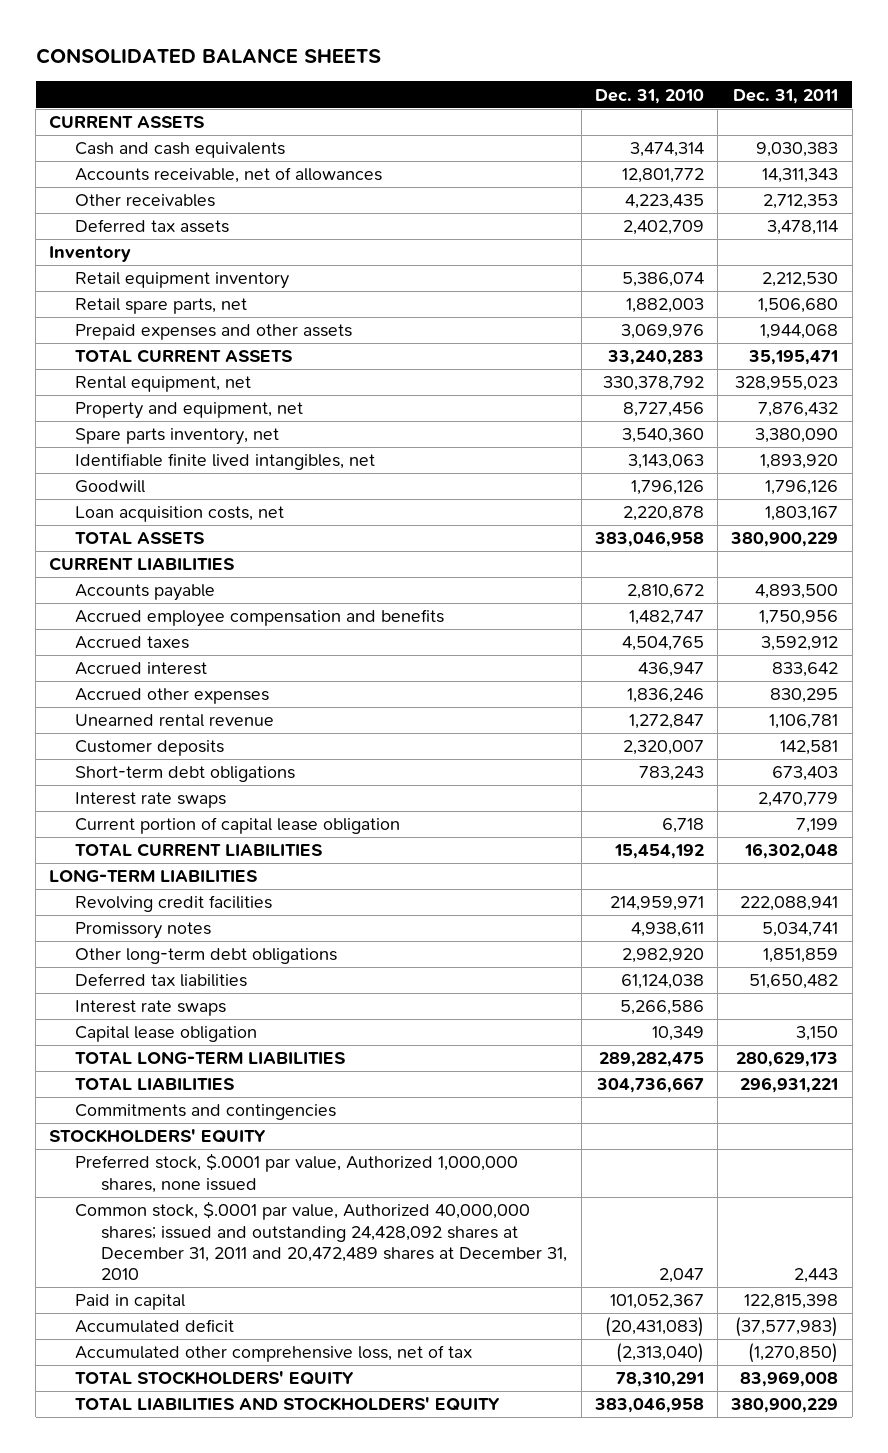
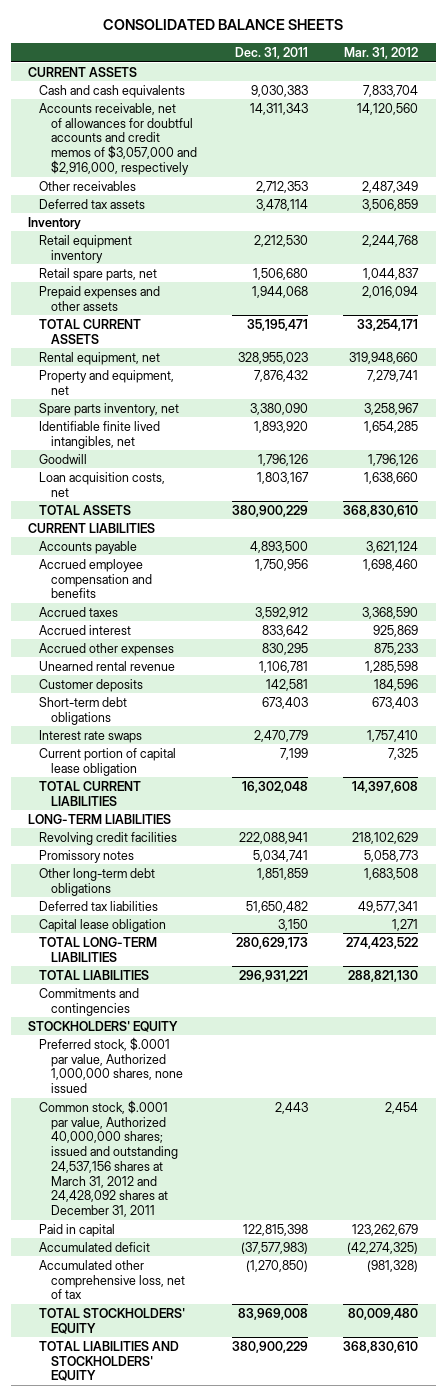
[594,88,704,104] Dec. 31, 2010 -> none
none -> [344,46,419,59] Mar. 31, 2012
[75,167,383,184] Accounts receivable, net of allowances -> [39,102,197,175] Accounts receivable, net of allowances for doubtful accounts and credit memos of $3,057,000 and $2,916,000, respectively
[75,1000,227,1017] Interest rate swaps -> none
[75,1201,568,1281] Common stock, $.0001 par value, Authorized 40,000,000 shares; issued and outstanding 24,428,092 shares at December 31, 2011 and 20,472,489 shares at December 31, 2010 -> [39,1099,178,1218] Common stock, $.0001 par value, Authorized 40,000,000 shares; issued and outstanding 24,537,156 shares at March 31, 2012 and 24,428,092 shares at December 31, 2011

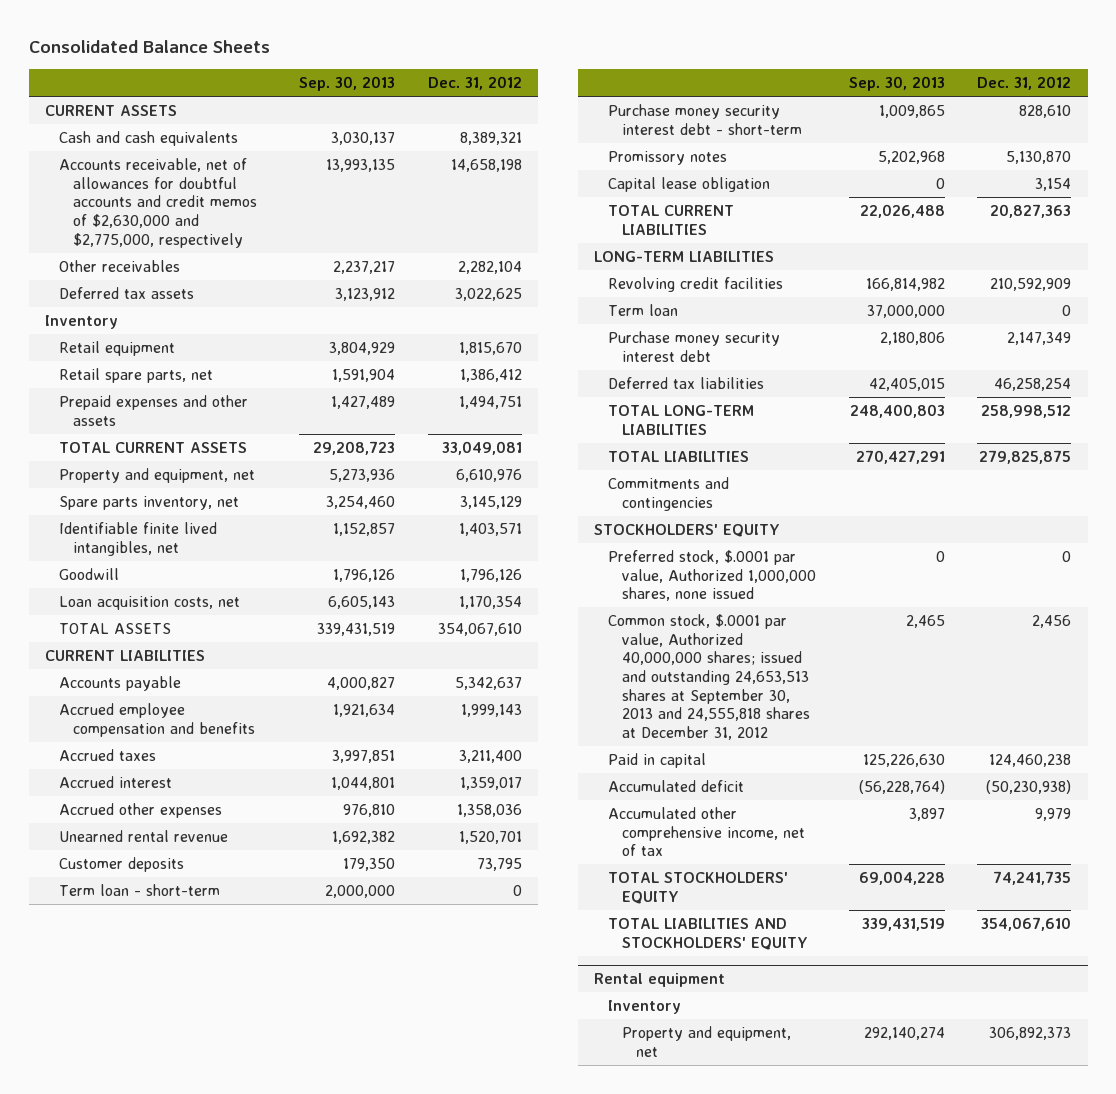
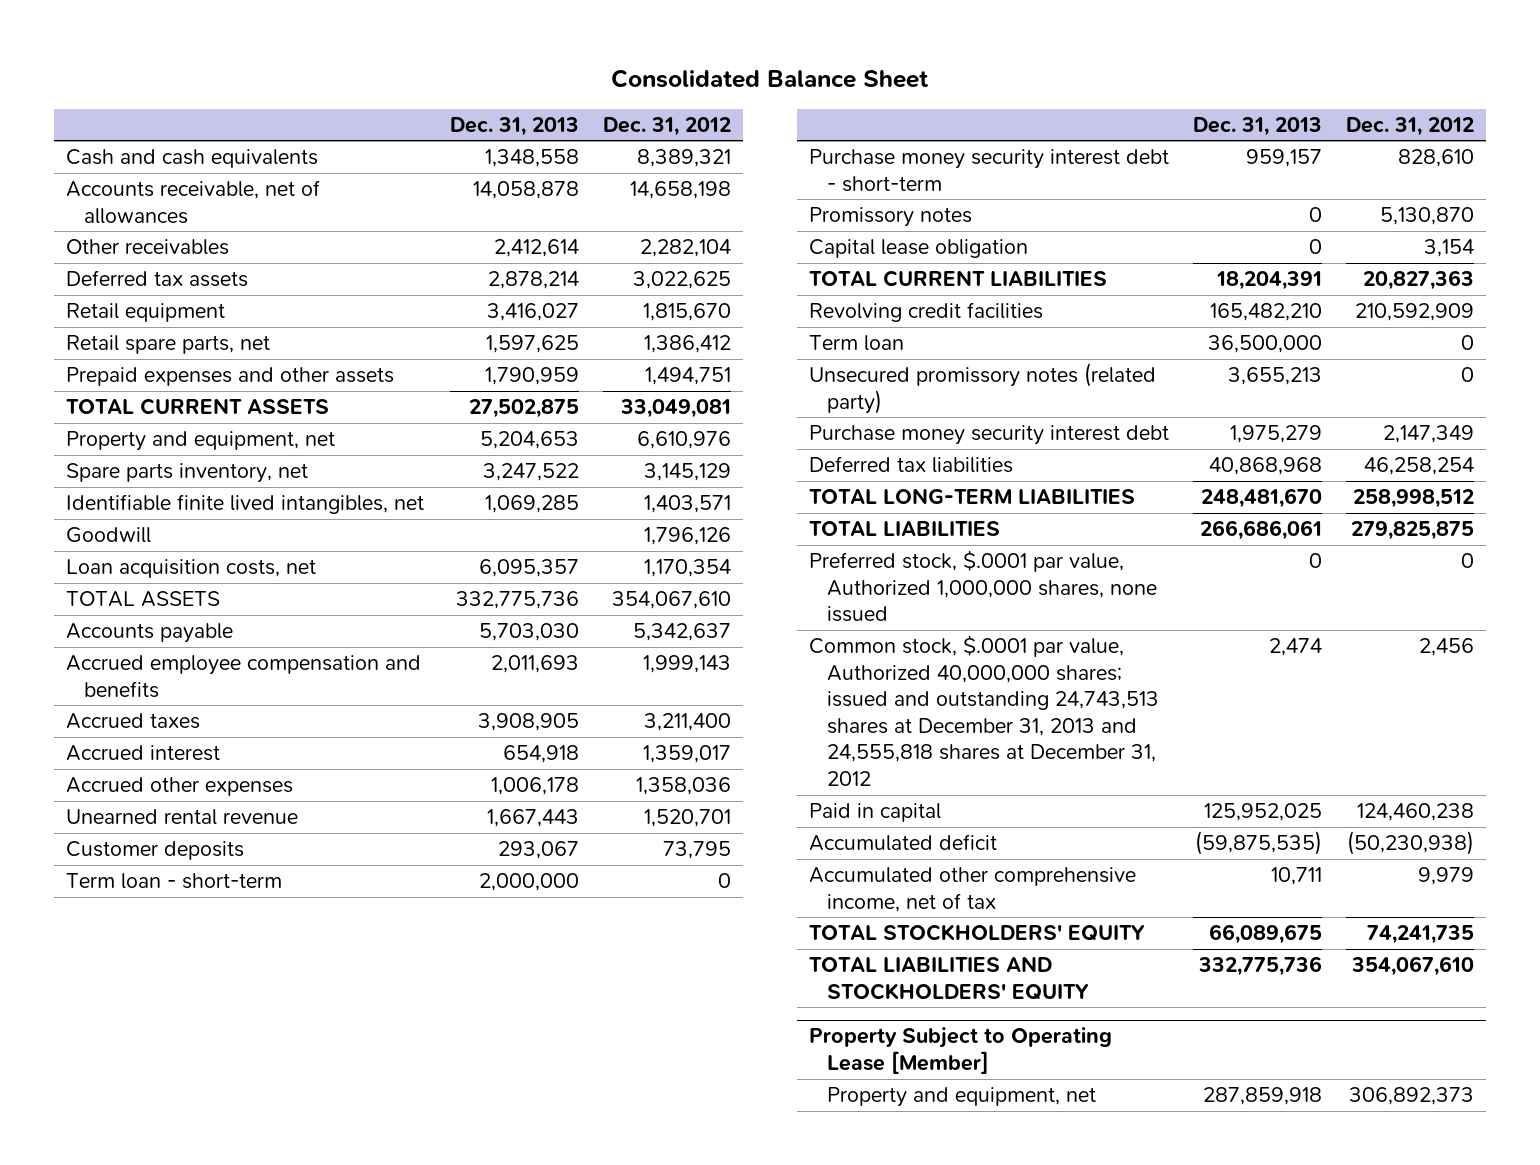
[28,40,270,54] Consolidated Balance Sheets -> [610,69,929,89] Consolidated Balance Sheet
[299,76,396,92] Sep. 30, 2013 -> none
none -> [450,116,580,136] Dec. 31, 2013
[44,104,177,116] CURRENT ASSETS -> none
[58,157,257,248] Accounts receivable, net of allowances for doubtful accounts and credit memos of $2,630,000 and $2,775,000, respectively -> [66,180,321,224] Accounts receivable, net of allowances
[44,314,118,329] Inventory -> none
[44,649,205,661] CURRENT LIABILITIES -> none
[594,250,775,262] LONG-TERM LIABILITIES -> none
none -> [808,363,1156,414] Unsecured promissory notes (related party)
[608,476,730,511] Commitments and contingencies -> none
[594,523,781,537] STOCKHOLDERS' EQUITY -> none
[608,613,811,741] Common stock, $.0001 par value, Authorized 40,000,000 shares; issued and outstanding 24,653,513 shares at September 30, 2013 and 24,555,818 shares at December 31, 2012 -> [808,635,1159,786] Common stock, $.0001 par value, Authorized 40,000,000 shares; issued and outstanding 24,743,513 shares at December 31, 2013 and 24,555,818 shares at December 31, 2012
[594,973,726,988] Rental equipment -> none
[608,999,682,1014] Inventory -> none
none -> [808,1027,1112,1075] Property Subject to Operating Lease [Member]

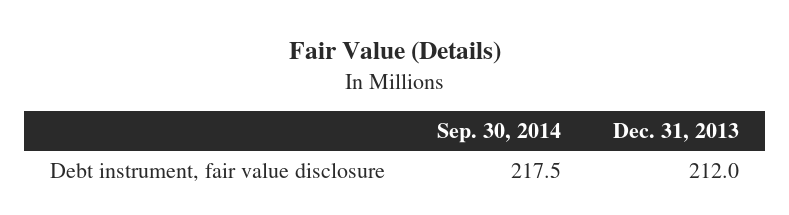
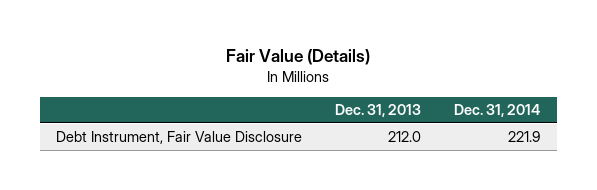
[437,122,562,143] Sep. 30, 2014 -> none
none -> [454,104,541,118] Dec. 31, 2014
[50,162,386,182] Debt instrument, fair value disclosure -> [56,131,303,145] Debt Instrument, Fair Value Disclosure

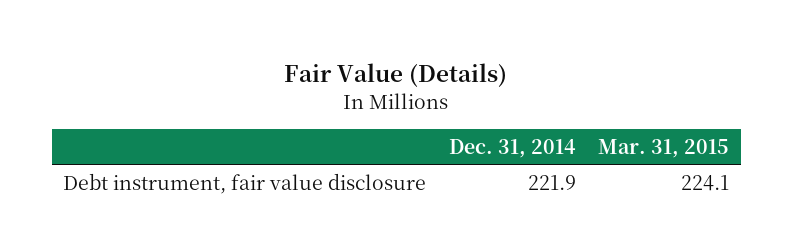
[335,104,422,118] Dec. 31, 2013 -> none
none -> [598,138,730,158] Mar. 31, 2015
[56,131,303,145] Debt Instrument, Fair Value Disclosure -> [63,172,427,194] Debt instrument, fair value disclosure

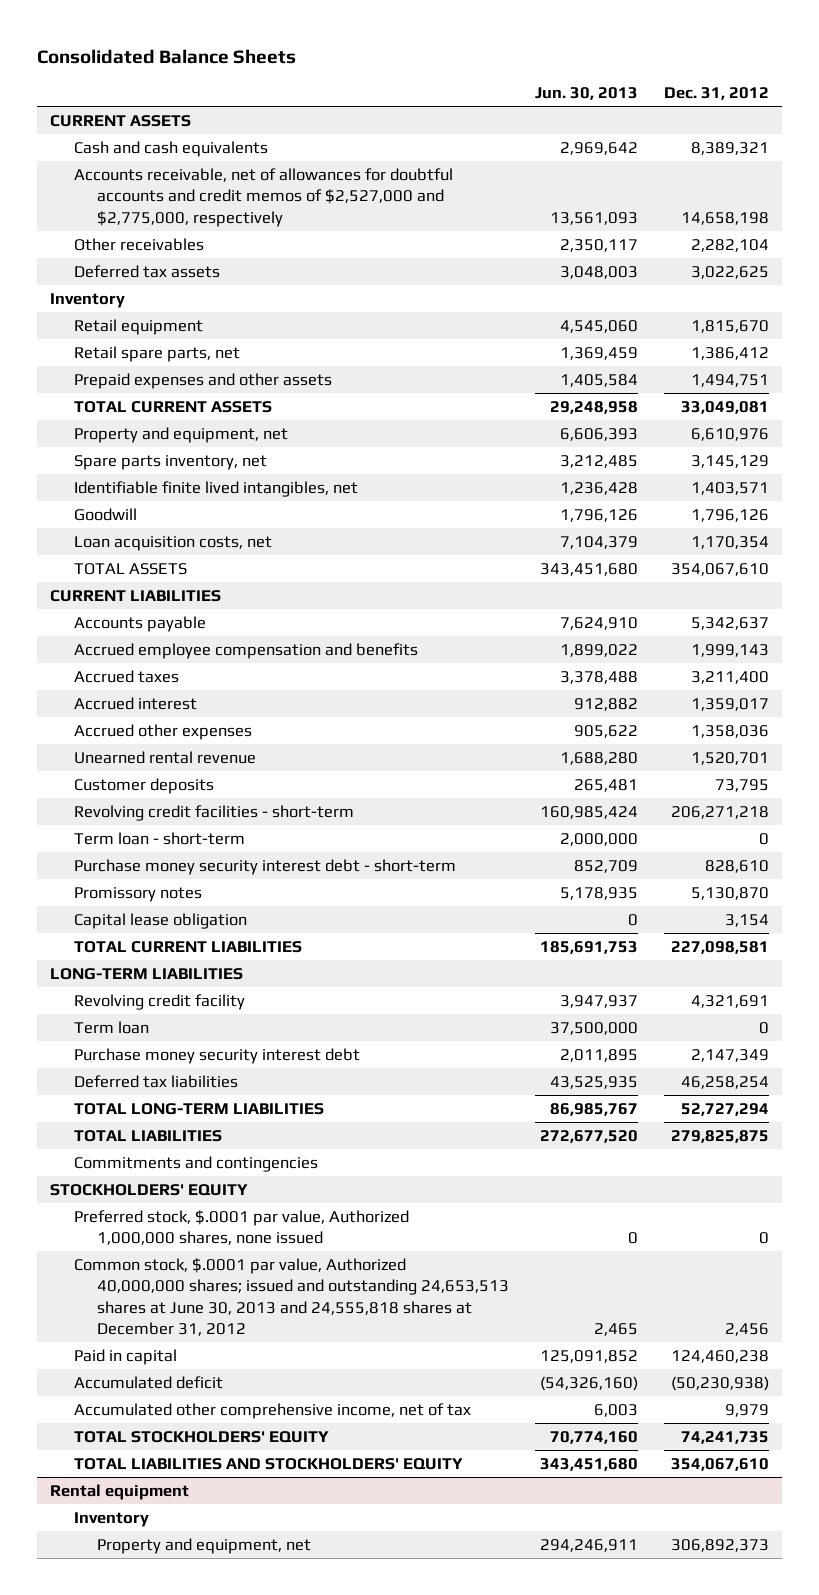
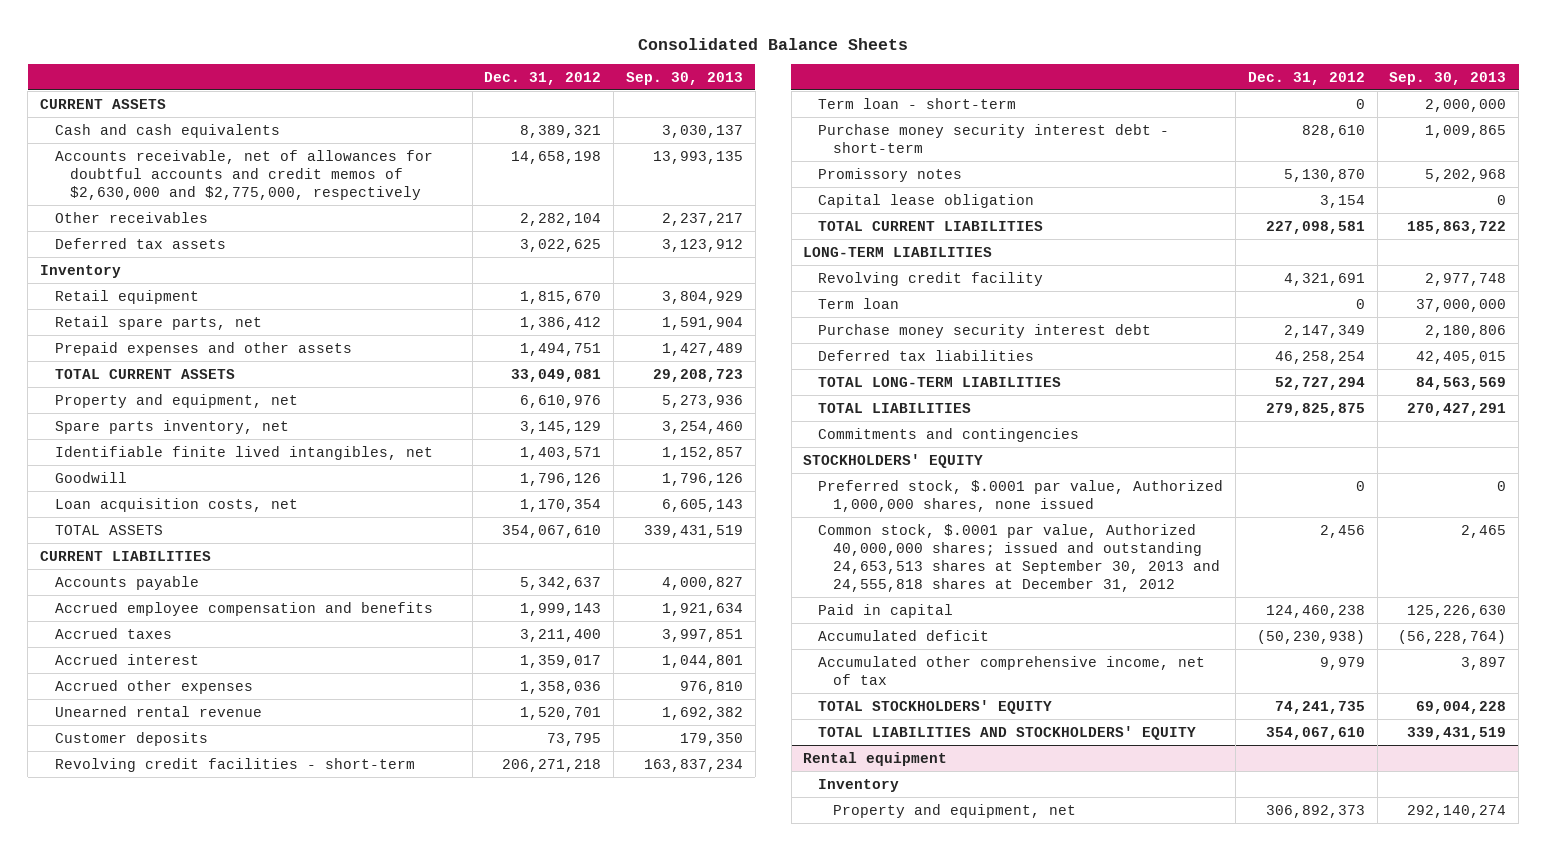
[535,87,639,101] Jun. 30, 2013 -> none
none -> [626,71,744,85] Sep. 30, 2013
[73,167,453,227] Accounts receivable, net of allowances for doubtful accounts and credit memos of $2,527,000 and $2,775,000, respectively -> [54,149,433,200] Accounts receivable, net of allowances for doubtful accounts and credit memos of $2,630,000 and $2,775,000, respectively
[73,1257,510,1337] Common stock, $.0001 par value, Authorized 40,000,000 shares; issued and outstanding 24,653,513 shares at June 30, 2013 and 24,555,818 shares at December 31, 2012 -> [818,523,1221,593] Common stock, $.0001 par value, Authorized 40,000,000 shares; issued and outstanding 24,653,513 shares at September 30, 2013 and 24,555,818 shares at December 31, 2012

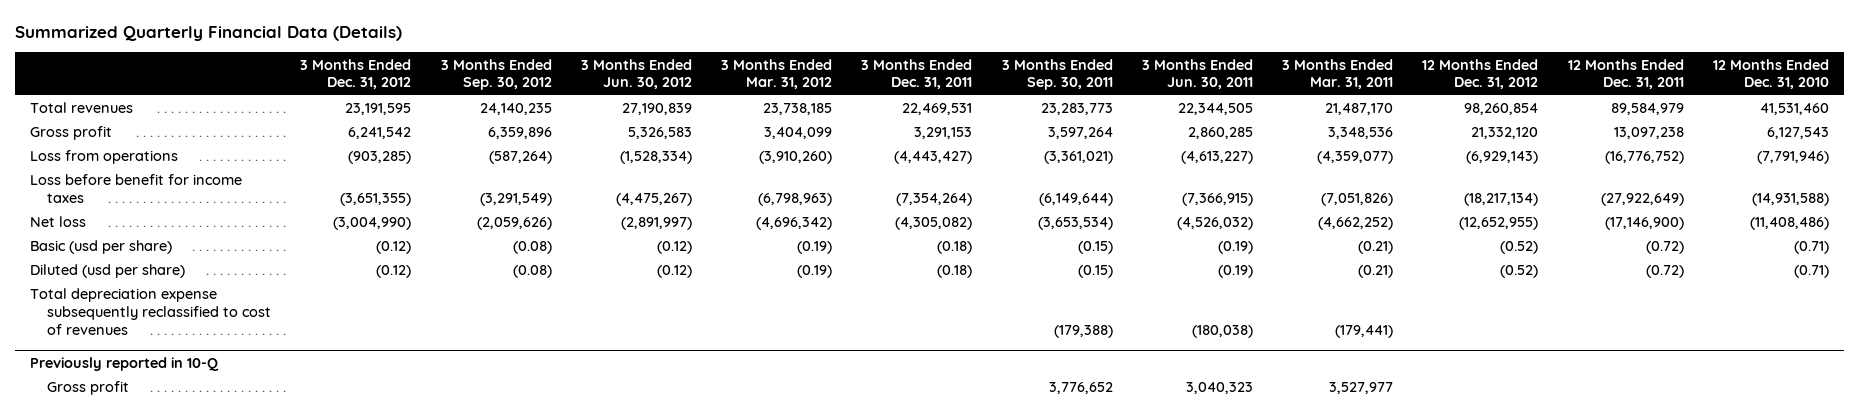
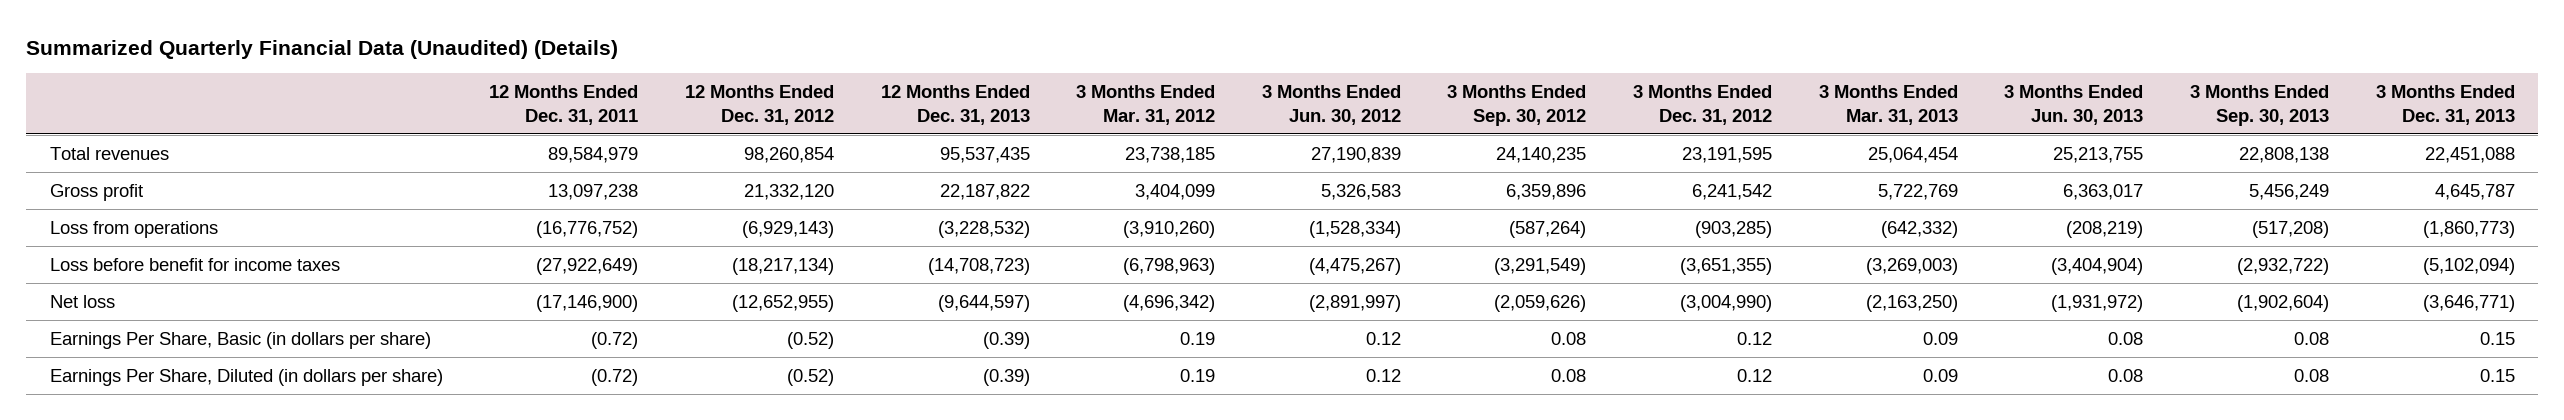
[15,25,403,41] Summarized Quarterly Financial Data (Details) -> [26,39,619,59] Summarized Quarterly Financial Data (Unaudited) (Details)
[861,58,973,90] 3 Months Ended Dec. 31, 2011 -> none
[1001,58,1113,91] 3 Months Ended Sep. 30, 2011 -> none
[1141,58,1253,90] 3 Months Ended Jun. 30, 2011 -> none
[1282,58,1394,90] 3 Months Ended Mar. 31, 2011 -> none
[1712,58,1829,90] 12 Months Ended Dec. 31, 2010 -> none
none -> [880,85,1030,125] 12 Months Ended Dec. 31, 2013
none -> [1818,85,1958,125] 3 Months Ended Mar. 31, 2013
none -> [2004,85,2144,125] 3 Months Ended Jun. 30, 2013
none -> [2190,85,2330,126] 3 Months Ended Sep. 30, 2013
none -> [2375,85,2515,125] 3 Months Ended Dec. 31, 2013
[29,288,272,335] Total depreciation expense subsequently reclassified to cost of revenues -> none
[29,357,219,372] Previously reported in 10-Q -> none
[47,381,130,396] Gross profit -> none
[29,240,172,255] Basic (usd per share) -> [49,331,431,349] Earnings Per Share, Basic (in dollars per share)
[376,241,412,255] (0.12) -> [1737,331,1773,345] 0.12
[512,241,552,255] (0.08) -> [1551,331,1587,345] 0.08
[656,241,692,255] (0.12) -> [1365,331,1401,345] 0.12
[797,241,833,255] (0.19) -> [1180,331,1216,345] 0.19
[29,264,185,279] Diluted (usd per share) -> [49,368,443,386] Earnings Per Share, Diluted (in dollars per share)
[376,265,412,279] (0.12) -> [1737,368,1773,382] 0.12
[512,265,552,279] (0.08) -> [1551,368,1587,382] 0.08
[656,265,692,279] (0.12) -> [1365,368,1401,382] 0.12
[797,265,833,279] (0.19) -> [1180,368,1216,382] 0.19

